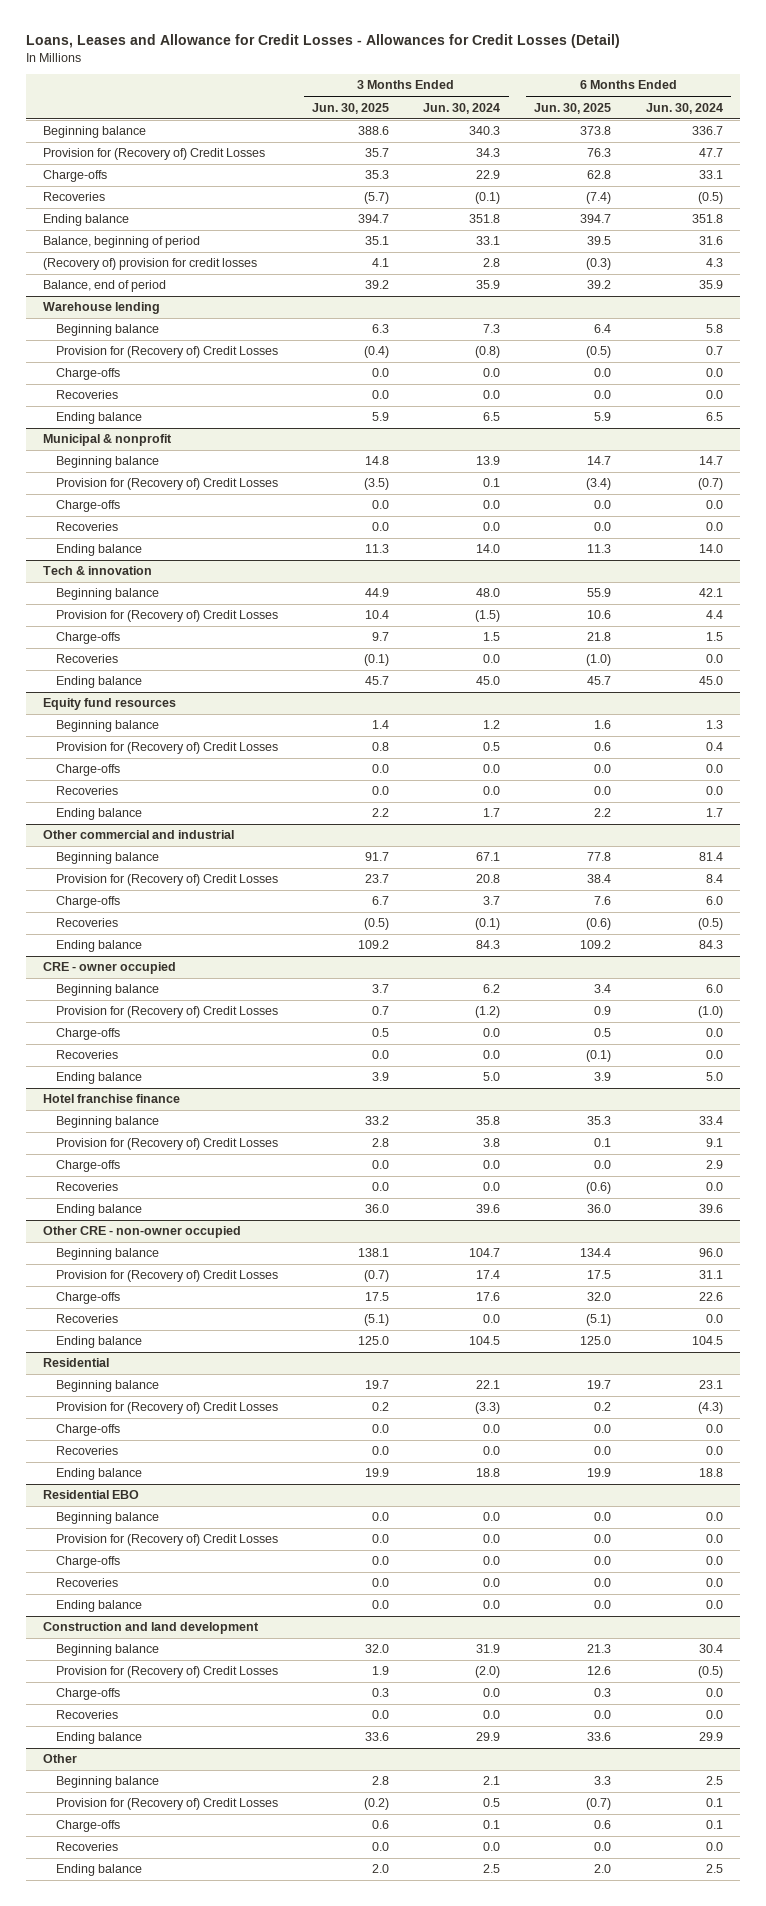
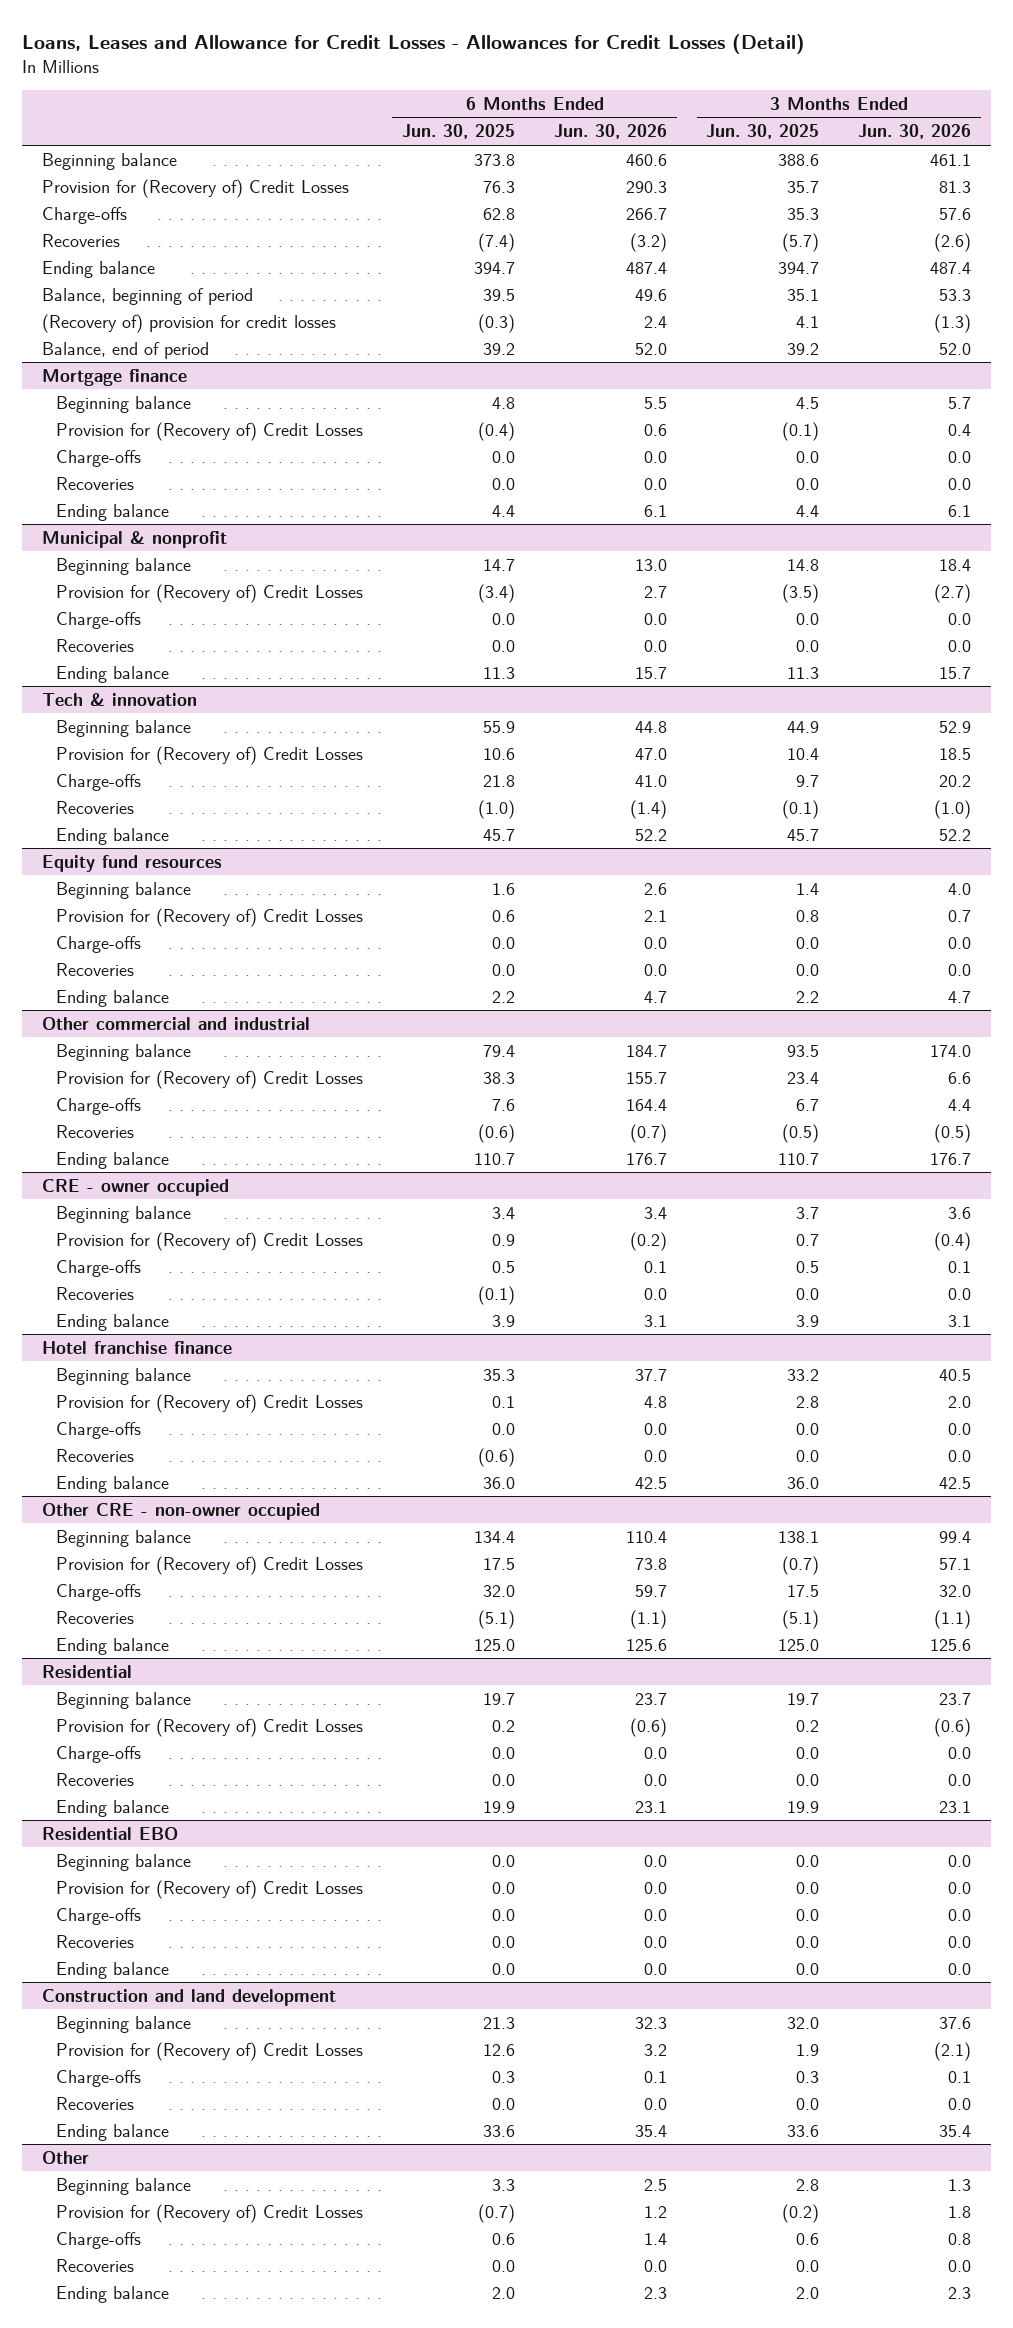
[423,102,501,114] Jun. 30, 2024 -> none
[645,102,723,114] Jun. 30, 2024 -> none
none -> [554,124,668,140] Jun. 30, 2026
none -> [858,124,972,140] Jun. 30, 2026
[43,302,161,315] Warehouse lending -> none
none -> [41,368,187,386] Mortgage finance
[372,324,390,334] 6.3 -> [796,396,820,409] 4.5
[594,324,612,334] 6.4 -> [492,396,516,409] 4.8
[364,346,390,359] (0.4) -> [782,421,820,441] (0.1)
[586,346,612,359] (0.5) -> [478,421,516,441] (0.4)
[372,412,390,422] 5.9 -> [796,504,820,517] 4.4
[594,412,612,422] 5.9 -> [492,504,516,517] 4.4
[365,852,390,862] 91.7 -> [787,1044,820,1057] 93.5
[587,852,612,862] 77.8 -> [483,1044,516,1057] 79.4
[365,874,390,884] 23.7 -> [787,1071,820,1084] 23.4
[587,874,612,884] 38.4 -> [483,1071,516,1084] 38.3
[358,940,390,950] 109.2 -> [778,1152,820,1165] 110.7
[580,940,612,950] 109.2 -> [474,1152,516,1165] 110.7

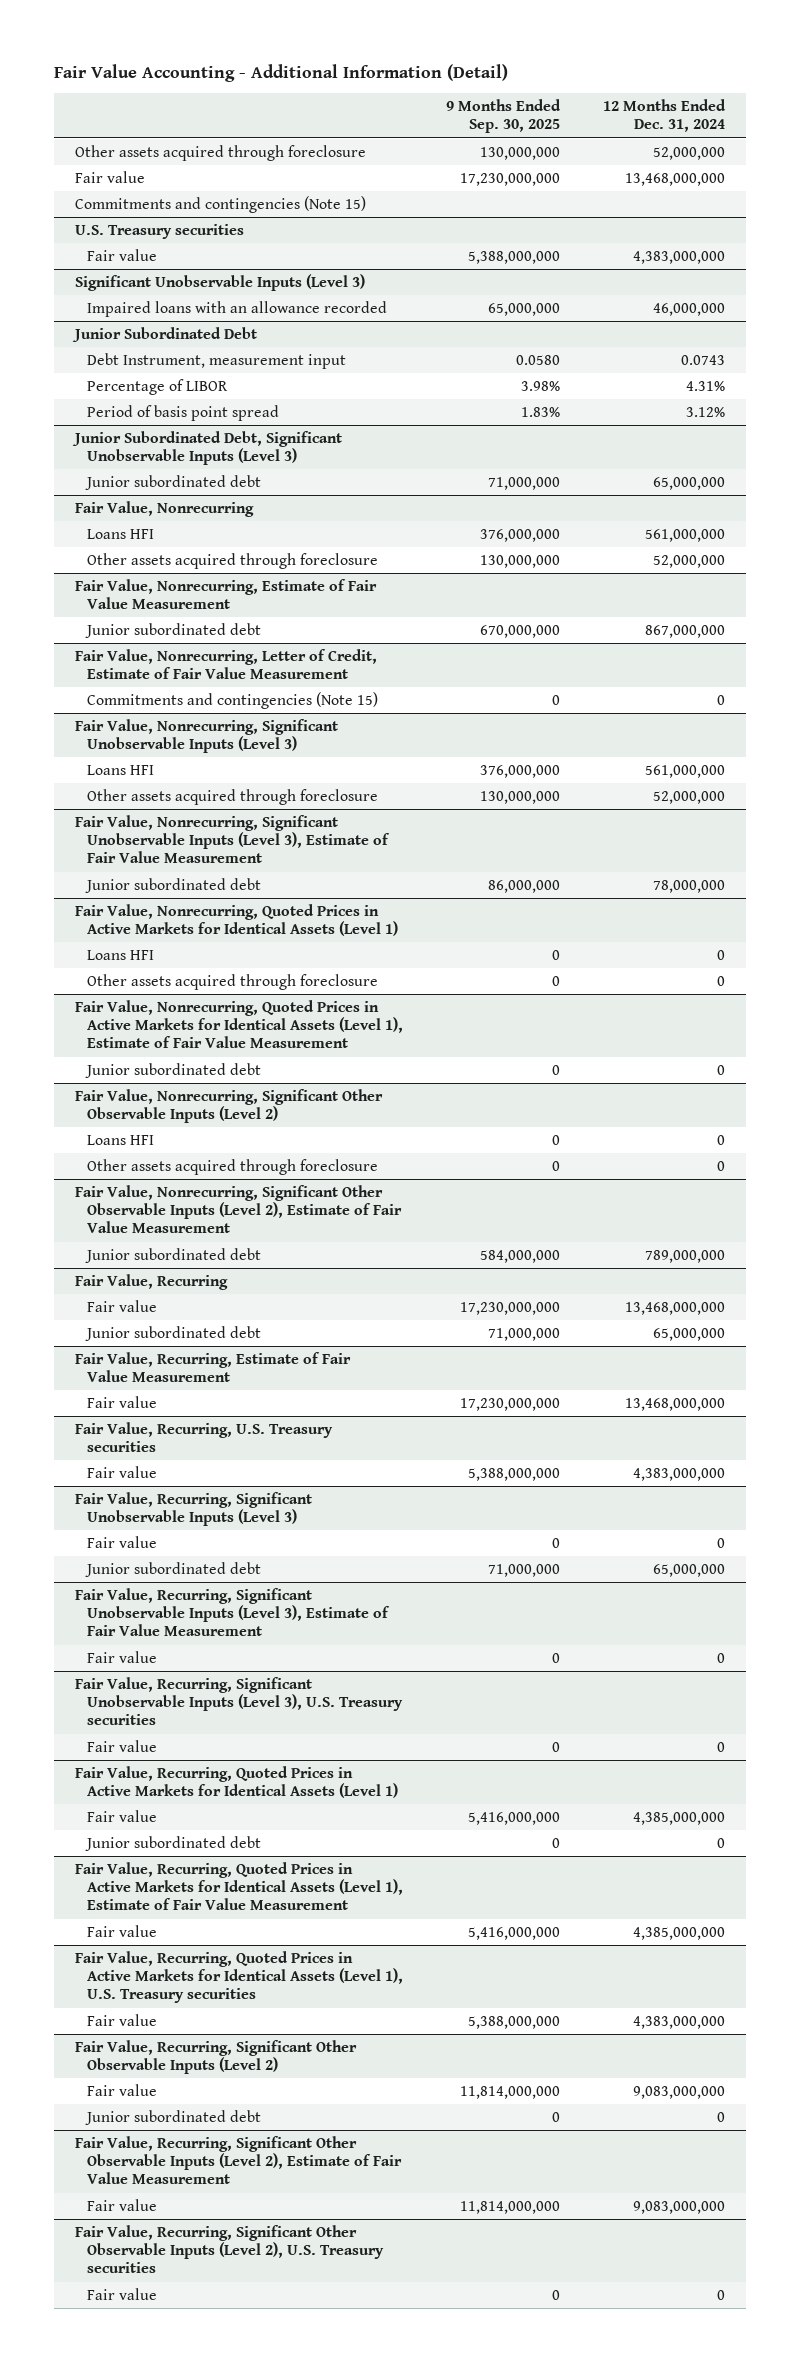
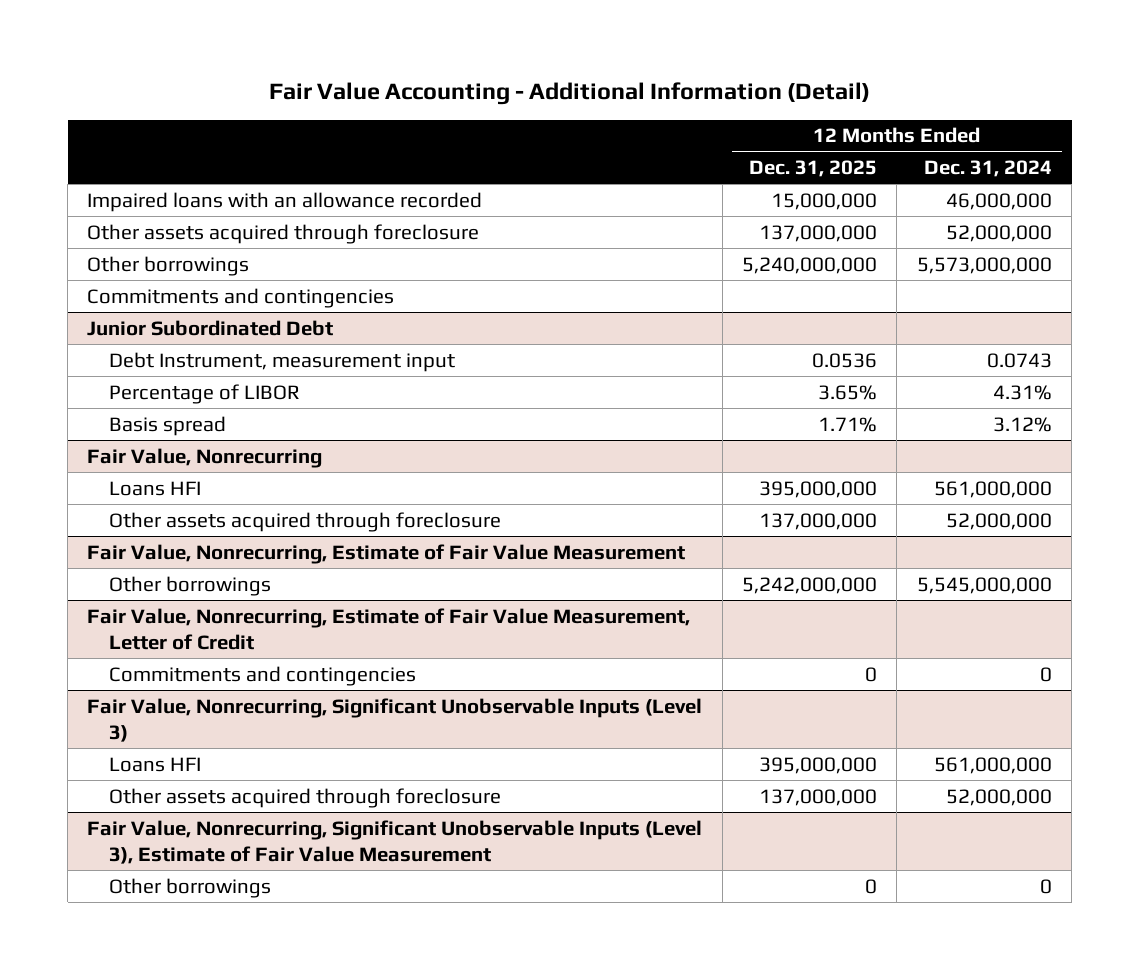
[445,99,561,134] 9 Months Ended Sep. 30, 2025 -> none
none -> [749,160,878,178] Dec. 31, 2025
[75,171,146,184] Fair value -> none
[75,196,367,214] Commitments and contingencies (Note 15) -> none
[75,224,245,240] U.S. Treasury securities -> none
[86,249,157,262] Fair value -> none
[75,274,366,292] Significant Unobservable Inputs (Level 3) -> none
[75,145,367,162] Other assets acquired through foreclosure -> [87,223,480,244] Other assets acquired through foreclosure
none -> [87,255,250,276] Other borrowings
none -> [87,287,395,308] Commitments and contingencies
[72,431,343,466] Junior Subordinated Debt, Significant Unobservable Inputs (Level 3) -> none
[84,475,261,491] Junior subordinated debt -> none
[86,405,279,422] Period of basis point spread -> [108,415,226,436] Basis spread
[84,623,261,639] Junior subordinated debt -> none
none -> [108,575,271,596] Other borrowings
[75,649,378,680] Fair Value, Nonrecurring, Letter of Credit, Estimate of Fair Value Measurement -> [87,607,691,651] Fair Value, Nonrecurring, Estimate of Fair Value Measurement, Letter of Credit
[86,692,378,710] Commitments and contingencies (Note 15) -> [108,665,416,686] Commitments and contingencies
[84,878,261,894] Junior subordinated debt -> none
[75,904,398,937] Fair Value, Nonrecurring, Quoted Prices in Active Markets for Identical Assets (Level 1) -> none
[86,950,154,961] Loans HFI -> none
[86,974,378,991] Other assets acquired through foreclosure -> none
[75,1000,403,1049] Fair Value, Nonrecurring, Quoted Prices in Active Markets for Identical Assets (Level 1), Estimate of Fair Value Measurement -> none
[84,1063,261,1079] Junior subordinated debt -> none
[75,1089,384,1124] Fair Value, Nonrecurring, Significant Other Observable Inputs (Level 2) -> none
[86,1135,154,1146] Loans HFI -> none
[86,1159,378,1176] Other assets acquired through foreclosure -> none
[75,1185,402,1234] Fair Value, Nonrecurring, Significant Other Observable Inputs (Level 2), Estimate of Fair Value Measurement -> none
[84,1248,261,1264] Junior subordinated debt -> none
[75,1274,229,1291] Fair Value, Recurring -> none
[86,1300,157,1313] Fair value -> none
[84,1326,261,1342] Junior subordinated debt -> none
[75,1352,352,1383] Fair Value, Recurring, Estimate of Fair Value Measurement -> none
[86,1396,157,1409] Fair value -> none
[75,1422,334,1453] Fair Value, Recurring, U.S. Treasury securities -> none
[86,1466,157,1479] Fair value -> none
[75,1492,313,1527] Fair Value, Recurring, Significant Unobservable Inputs (Level 3) -> none
[86,1536,157,1549] Fair value -> none
[84,1562,261,1578] Junior subordinated debt -> none
[75,1588,390,1637] Fair Value, Recurring, Significant Unobservable Inputs (Level 3), Estimate of Fair Value Measurement -> none
[86,1651,157,1664] Fair value -> none
[75,1677,403,1726] Fair Value, Recurring, Significant Unobservable Inputs (Level 3), U.S. Treasury securities -> none
[86,1740,157,1753] Fair value -> none
[75,1766,398,1799] Fair Value, Recurring, Quoted Prices in Active Markets for Identical Assets (Level 1) -> none
[86,1810,157,1823] Fair value -> none
[84,1836,261,1852] Junior subordinated debt -> none
[75,1862,403,1911] Fair Value, Recurring, Quoted Prices in Active Markets for Identical Assets (Level 1), Estimate of Fair Value Measurement -> none
[86,1925,157,1938] Fair value -> none
[75,1951,403,2004] Fair Value, Recurring, Quoted Prices in Active Markets for Identical Assets (Level 1), U.S. Treasury securities -> none
[86,2014,157,2027] Fair value -> none
[75,2040,358,2075] Fair Value, Recurring, Significant Other Observable Inputs (Level 2) -> none
[86,2084,157,2097] Fair value -> none
[84,2110,261,2126] Junior subordinated debt -> none
[75,2136,402,2185] Fair Value, Recurring, Significant Other Observable Inputs (Level 2), Estimate of Fair Value Measurement -> none
[86,2199,157,2212] Fair value -> none
[75,2225,384,2274] Fair Value, Recurring, Significant Other Observable Inputs (Level 2), U.S. Treasury securities -> none
[86,2288,157,2301] Fair value -> none
none -> [108,877,271,898] Other borrowings

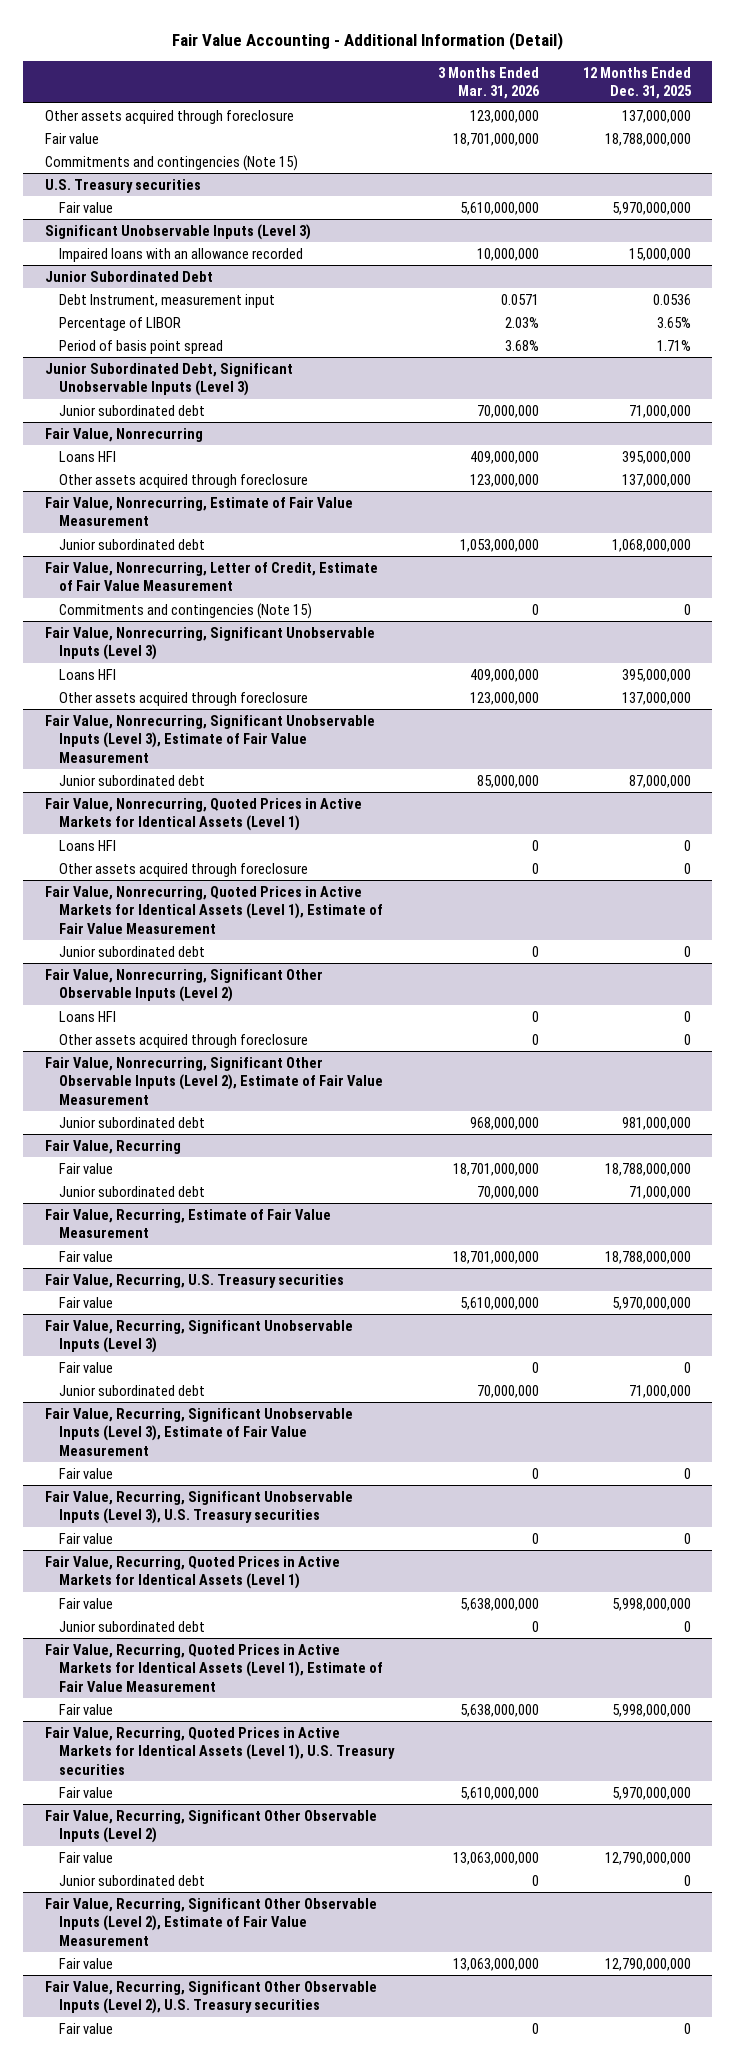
[923,160,1052,178] Dec. 31, 2024 -> none
none -> [437,66,540,100] 3 Months Ended Mar. 31, 2026
[87,191,483,212] Impaired loans with an allowance recorded -> none
[87,255,250,276] Other borrowings -> none
none -> [45,132,100,144] Fair value
[87,287,395,308] Commitments and contingencies -> [45,154,299,171] Commitments and contingencies (Note 15)
none -> [45,178,202,193] U.S. Treasury securities
none -> [59,201,114,213] Fair value
none -> [45,223,312,240] Significant Unobservable Inputs (Level 3)
none -> [59,247,304,262] Impaired loans with an allowance recorded
[108,415,226,436] Basis spread -> [59,339,224,354] Period of basis point spread
none -> [45,362,294,397] Junior Subordinated Debt, Significant Unobservable Inputs (Level 3)
none -> [59,404,206,416] Junior subordinated debt
[108,575,271,596] Other borrowings -> none
none -> [59,538,206,550] Junior subordinated debt
[87,607,691,651] Fair Value, Nonrecurring, Estimate of Fair Value Measurement, Letter of Credit -> [45,561,379,592] Fair Value, Nonrecurring, Letter of Credit, Estimate of Fair Value Measurement
[108,665,416,686] Commitments and contingencies -> [59,602,313,619] Commitments and contingencies (Note 15)
[108,877,271,898] Other borrowings -> none
none -> [59,774,206,786] Junior subordinated debt
none -> [45,797,363,832] Fair Value, Nonrecurring, Quoted Prices in Active Markets for Identical Assets (Level 1)
none -> [59,839,117,851] Loans HFI
none -> [59,862,309,877] Other assets acquired through foreclosure
none -> [45,885,384,934] Fair Value, Nonrecurring, Quoted Prices in Active Markets for Identical Assets (Level 1), Estimate of Fair Value Measurement
none -> [59,945,206,957] Junior subordinated debt
none -> [45,968,324,1003] Fair Value, Nonrecurring, Significant Other Observable Inputs (Level 2)
none -> [59,1010,117,1022] Loans HFI
none -> [59,1033,309,1048] Other assets acquired through foreclosure
none -> [45,1056,384,1105] Fair Value, Nonrecurring, Significant Other Observable Inputs (Level 2), Estimate of Fair Value Measurement
none -> [59,1116,206,1128] Junior subordinated debt
none -> [45,1139,182,1154] Fair Value, Recurring
none -> [59,1162,114,1174] Fair value
none -> [59,1185,206,1197] Junior subordinated debt
none -> [45,1208,332,1239] Fair Value, Recurring, Estimate of Fair Value Measurement
none -> [59,1250,114,1262] Fair value
none -> [45,1273,345,1288] Fair Value, Recurring, U.S. Treasury securities
none -> [59,1296,114,1308] Fair value
none -> [45,1319,354,1354] Fair Value, Recurring, Significant Unobservable Inputs (Level 3)
none -> [59,1361,114,1373] Fair value
none -> [59,1384,206,1396] Junior subordinated debt
none -> [45,1407,354,1456] Fair Value, Recurring, Significant Unobservable Inputs (Level 3), Estimate of Fair Value Measurement
none -> [59,1467,114,1479] Fair value
none -> [45,1490,354,1525] Fair Value, Recurring, Significant Unobservable Inputs (Level 3), U.S. Treasury securities
none -> [59,1532,114,1544] Fair value
none -> [45,1555,341,1590] Fair Value, Recurring, Quoted Prices in Active Markets for Identical Assets (Level 1)
none -> [59,1597,114,1609] Fair value
none -> [59,1620,206,1632] Junior subordinated debt
none -> [45,1643,384,1692] Fair Value, Recurring, Quoted Prices in Active Markets for Identical Assets (Level 1), Estimate of Fair Value Measurement
none -> [59,1703,114,1715] Fair value
none -> [45,1726,396,1775] Fair Value, Recurring, Quoted Prices in Active Markets for Identical Assets (Level 1), U.S. Treasury securities
none -> [59,1786,114,1798] Fair value
none -> [45,1809,378,1844] Fair Value, Recurring, Significant Other Observable Inputs (Level 2)
none -> [59,1851,114,1863] Fair value
none -> [59,1874,206,1886] Junior subordinated debt
none -> [45,1897,378,1946] Fair Value, Recurring, Significant Other Observable Inputs (Level 2), Estimate of Fair Value Measurement
none -> [59,1957,114,1969] Fair value
none -> [45,1980,378,2015] Fair Value, Recurring, Significant Other Observable Inputs (Level 2), U.S. Treasury securities
none -> [59,2022,114,2034] Fair value

